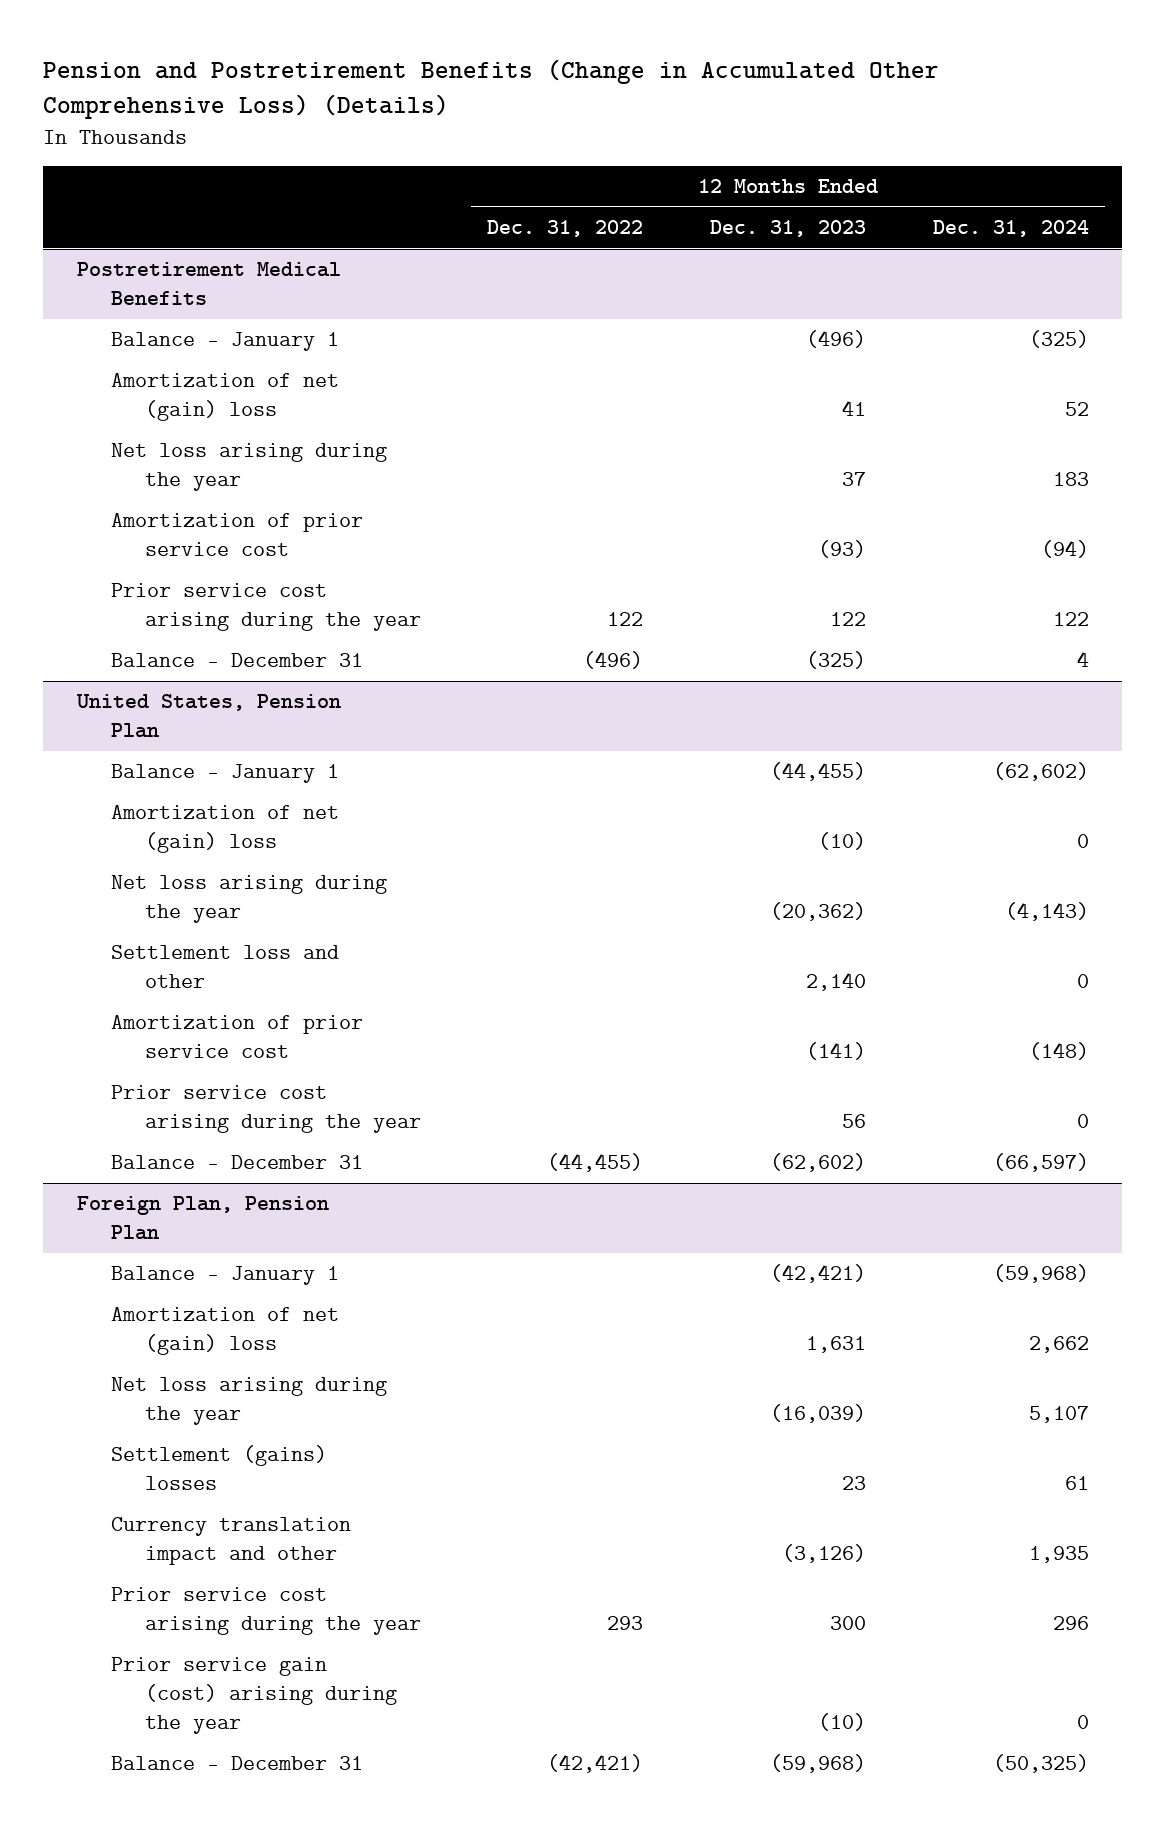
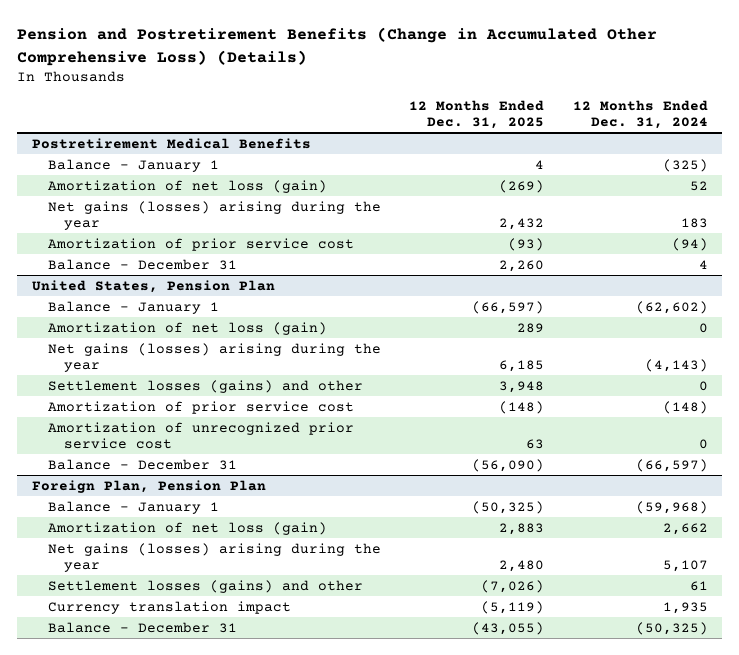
[487,220,644,238] Dec. 31, 2022 -> none
[709,220,866,238] Dec. 31, 2023 -> none
none -> [409,99,545,130] 12 Months Ended Dec. 31, 2025
[110,373,339,422] Amortization of net (gain) loss -> [47,179,327,193] Amortization of net loss (gain)
[110,443,387,492] Net loss arising during the year -> [47,200,381,231] Net gains (losses) arising during the year
[110,583,421,632] Prior service cost arising during the year -> none
[110,805,339,854] Amortization of net (gain) loss -> [47,321,327,335] Amortization of net loss (gain)
[110,875,387,924] Net loss arising during the year -> [47,342,381,373] Net gains (losses) arising during the year
[110,945,339,989] Settlement loss and other -> [47,379,363,393] Settlement losses (gains) and other
[110,1085,421,1134] Prior service cost arising during the year -> none
none -> [47,421,354,450] Amortization of unrecognized prior service cost
[110,1587,421,1636] Prior service cost arising during the year -> none
[110,1657,397,1735] Prior service gain (cost) arising during the year -> none
[110,1307,339,1356] Amortization of net (gain) loss -> [47,521,327,535] Amortization of net loss (gain)
[110,1377,387,1426] Net loss arising during the year -> [47,542,381,573] Net gains (losses) arising during the year
[110,1445,327,1491] Settlement (gains) losses -> [47,579,363,593] Settlement losses (gains) and other
[110,1517,351,1566] Currency translation impact and other -> [47,600,291,614] Currency translation impact

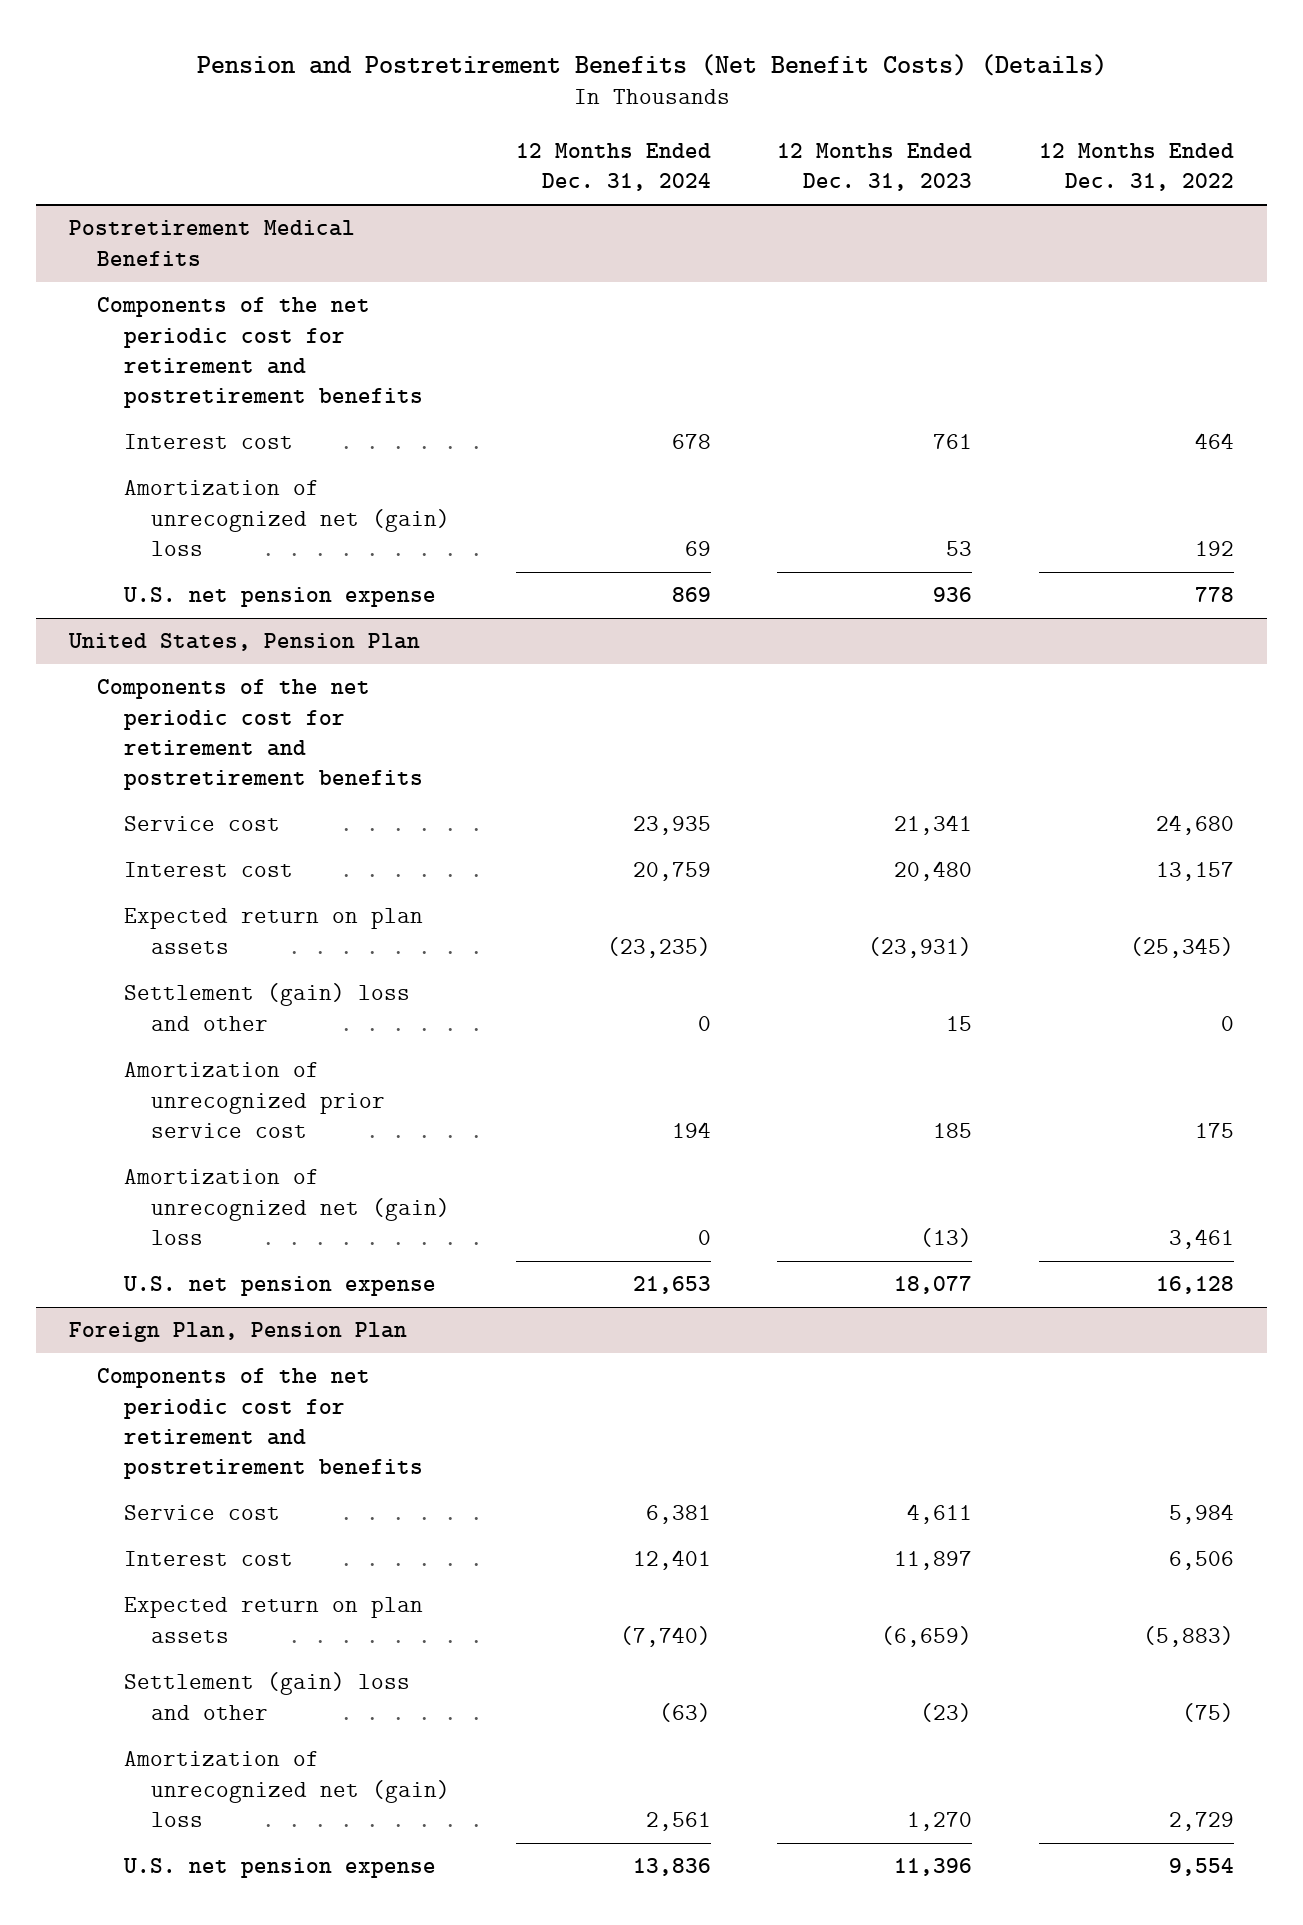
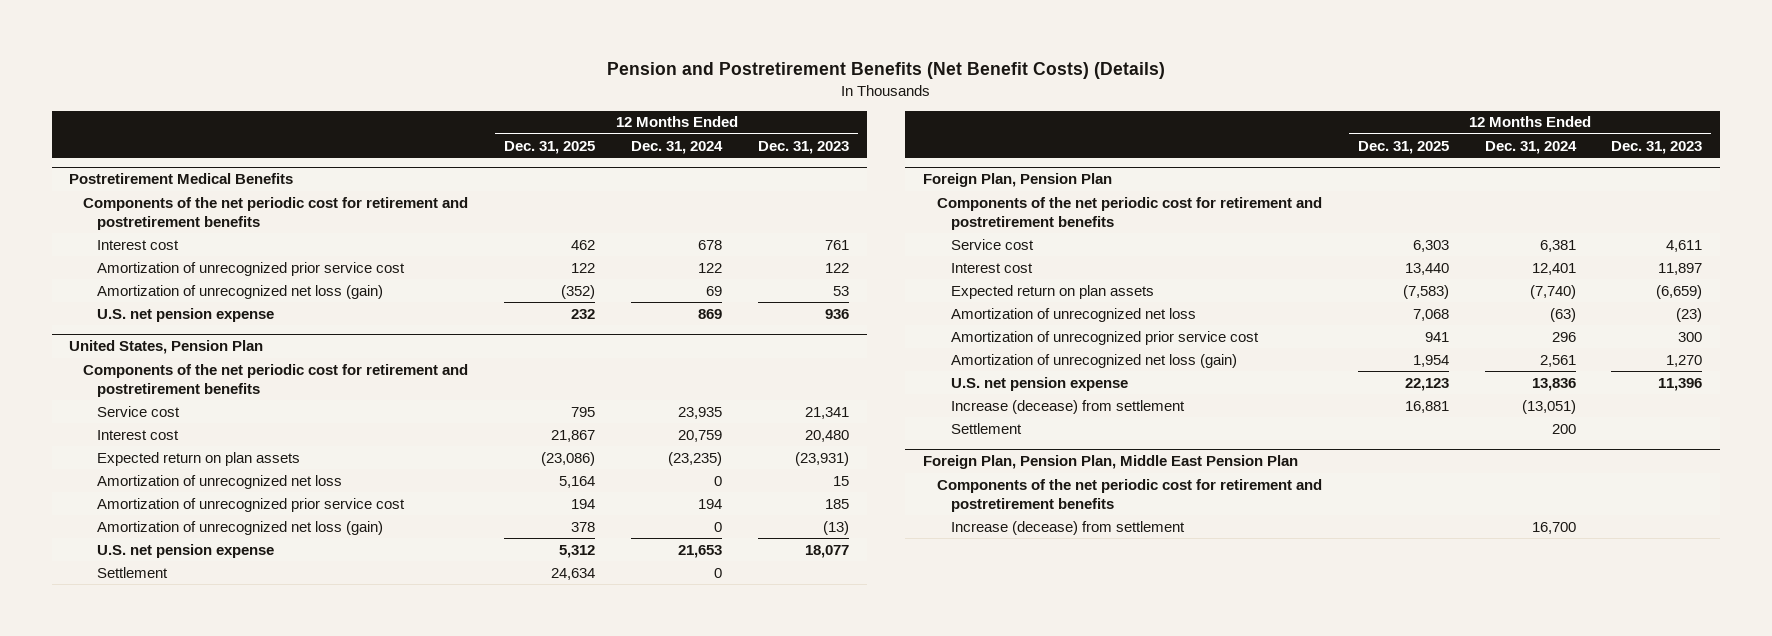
[1038,143,1234,192] 12 Months Ended Dec. 31, 2022 -> none
none -> [504,140,596,154] Dec. 31, 2025
none -> [97,261,406,276] Amortization of unrecognized prior service cost
[123,480,451,556] Amortization of unrecognized net (gain) loss -> [97,284,384,299] Amortization of unrecognized net loss (gain)
[123,983,410,1031] Settlement (gain) loss and other -> [97,474,343,489] Amortization of unrecognized net loss
[123,1169,451,1245] Amortization of unrecognized net (gain) loss -> [97,520,384,535] Amortization of unrecognized net loss (gain)
none -> [97,566,169,578] Settlement
[123,1672,410,1720] Settlement (gain) loss and other -> [950,307,1196,322] Amortization of unrecognized net loss
none -> [950,330,1259,345] Amortization of unrecognized prior service cost
[123,1751,451,1827] Amortization of unrecognized net (gain) loss -> [950,353,1237,368] Amortization of unrecognized net loss (gain)
none -> [950,399,1185,414] Increase (decease) from settlement
none -> [950,422,1022,434] Settlement
none -> [922,455,1298,470] Foreign Plan, Pension Plan, Middle East Pension Plan
none -> [936,478,1322,512] Components of the net periodic cost for retirement and postretirement benefits
none -> [950,520,1185,535] Increase (decease) from settlement

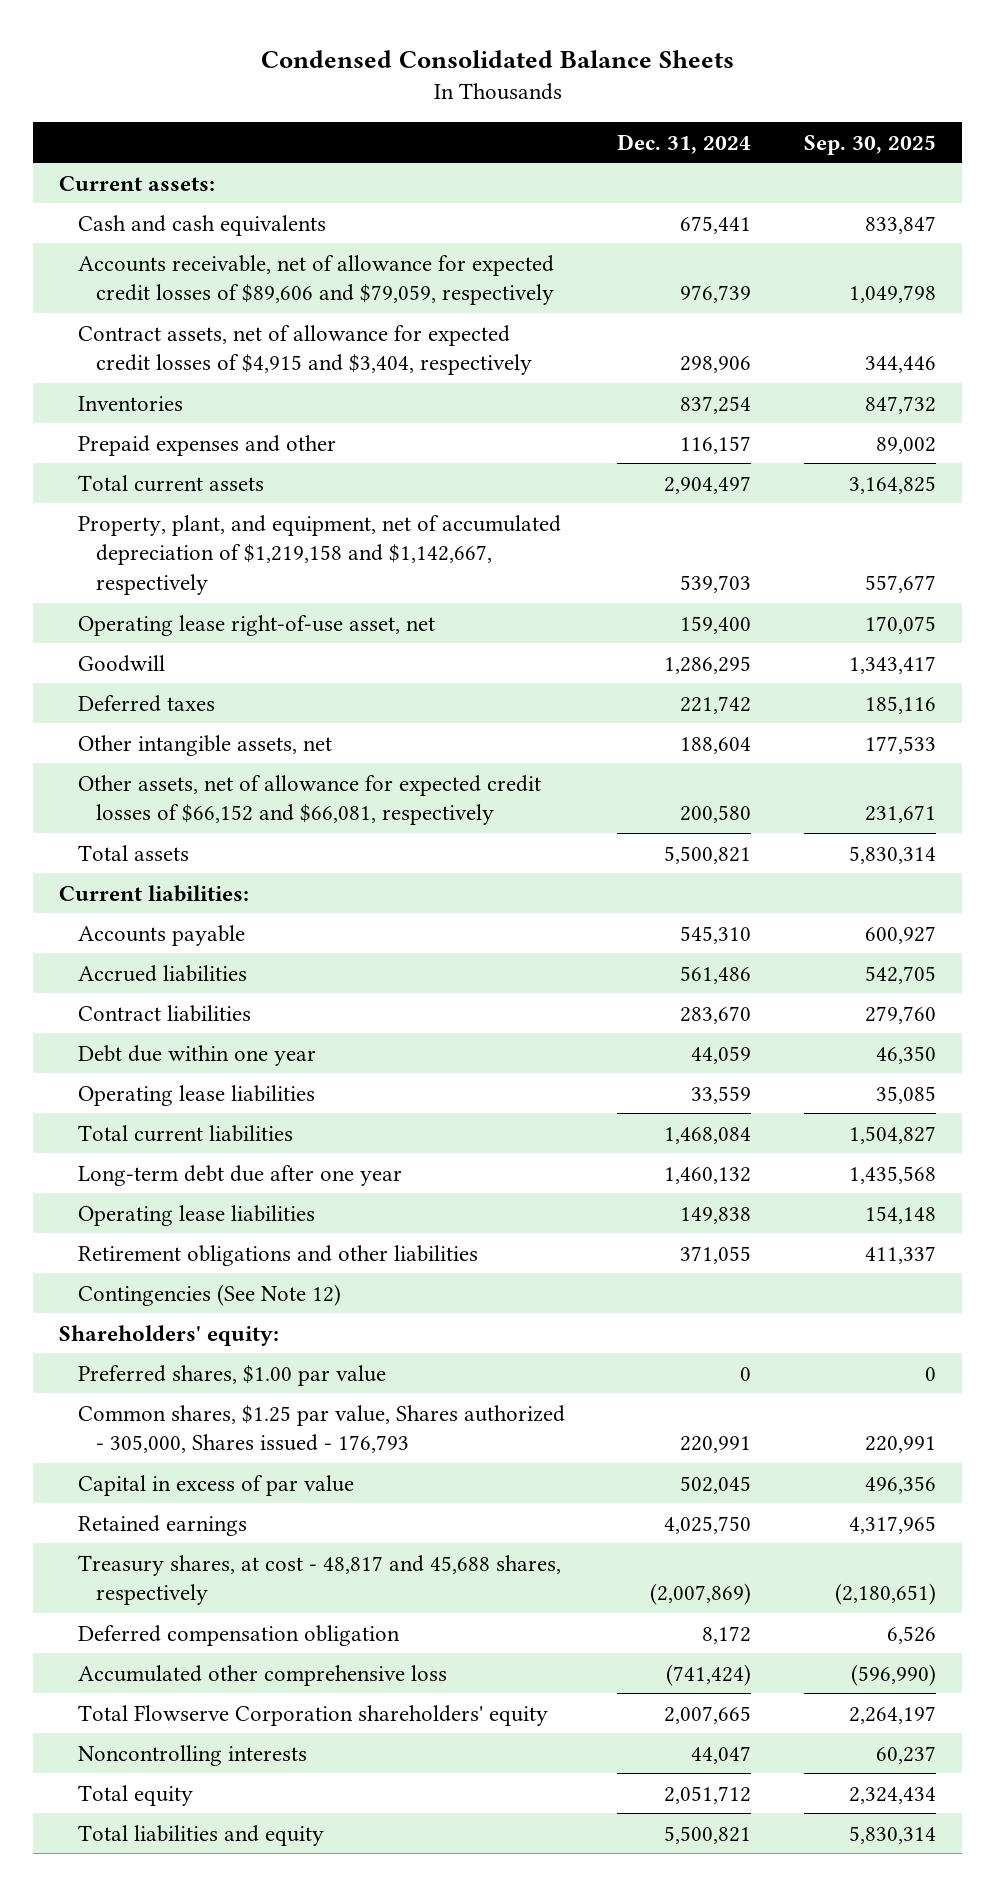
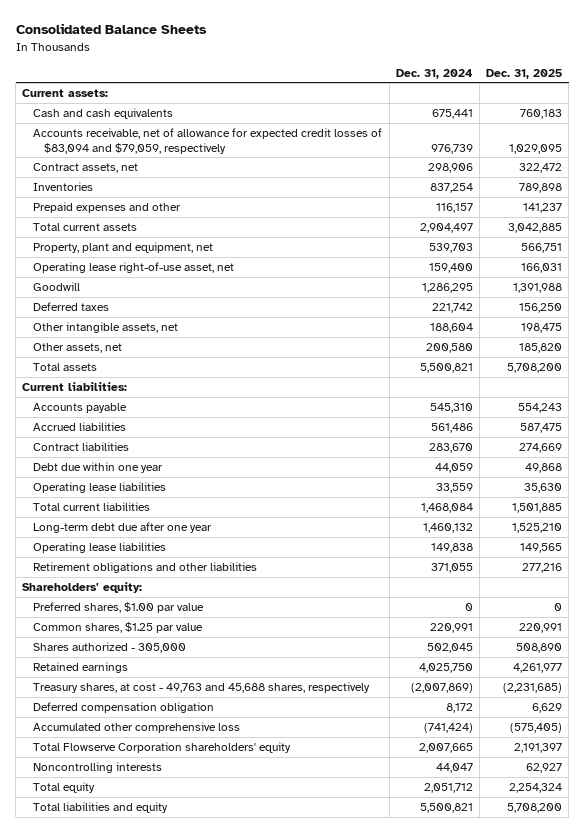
[260,50,734,69] Condensed Consolidated Balance Sheets -> [15,23,207,35] Consolidated Balance Sheets
[803,134,936,155] Sep. 30, 2025 -> none
none -> [486,68,563,79] Dec. 31, 2025
[77,254,555,306] Accounts receivable, net of allowance for expected credit losses of $89,606 and $79,059, respectively -> [33,127,383,154] Accounts receivable, net of allowance for expected credit losses of $83,094 and $79,059, respectively
[77,324,533,376] Contract assets, net of allowance for expected credit losses of $4,915 and $3,404, respectively -> [33,162,139,173] Contract assets, net
[77,514,561,595] Property, plant, and equipment, net of accumulated depreciation of $1,219,158 and $1,142,667, respectively -> [33,241,214,253] Property, plant and equipment, net
[77,774,541,826] Other assets, net of allowance for expected credit losses of $66,152 and $66,081, respectively -> [33,342,123,353] Other assets, net
[77,1283,341,1306] Contingencies (See Note 12) -> none
[77,1404,565,1454] Common shares, $1.25 par value, Shares authorized - 305,000, Shares issued - 176,793 -> [33,621,204,633] Common shares, $1.25 par value
[77,1474,354,1496] Capital in excess of par value -> [33,641,187,653] Shares authorized - 305,000
[77,1554,561,1606] Treasury shares, at cost - 48,817 and 45,688 shares, respectively -> [33,681,371,693] Treasury shares, at cost - 49,763 and 45,688 shares, respectively

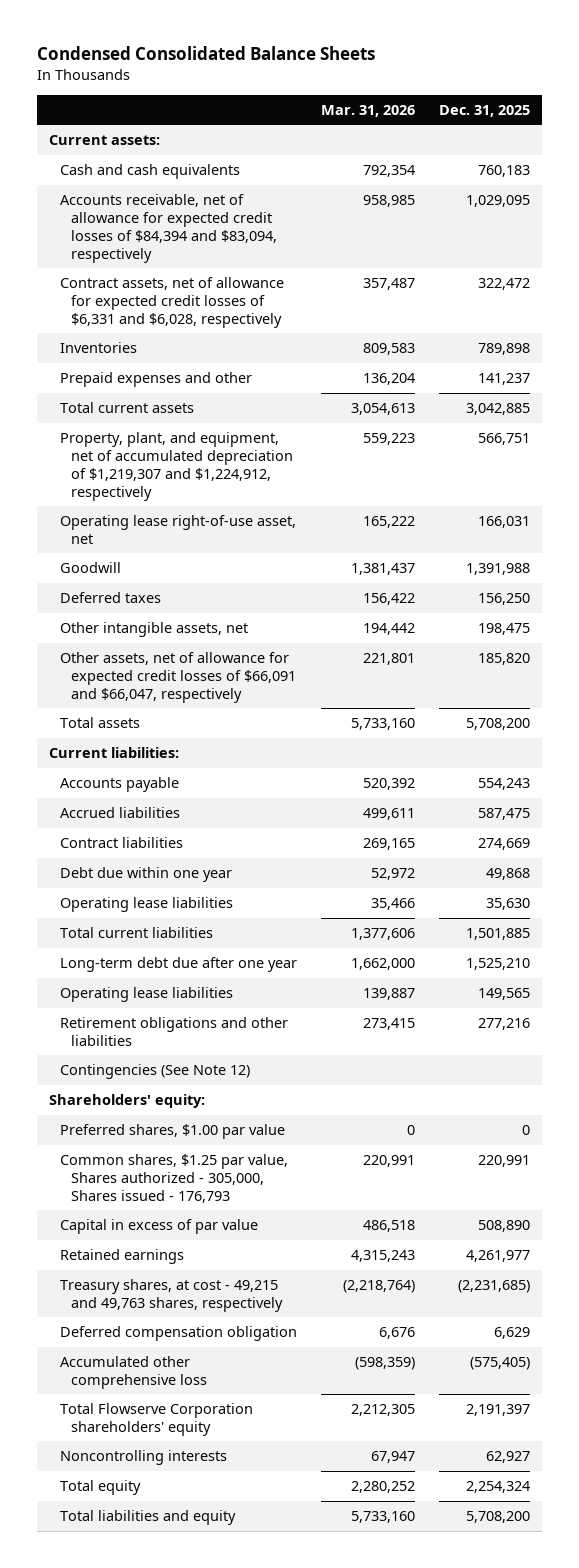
[15,23,207,35] Consolidated Balance Sheets -> [37,46,376,61] Condensed Consolidated Balance Sheets
[395,68,473,79] Dec. 31, 2024 -> none
none -> [320,104,415,117] Mar. 31, 2026
[33,127,383,154] Accounts receivable, net of allowance for expected credit losses of $83,094 and $79,059, respectively -> [60,194,278,263] Accounts receivable, net of allowance for expected credit losses of $84,394 and $83,094, respectively
[33,162,139,173] Contract assets, net -> [60,277,285,328] Contract assets, net of allowance for expected credit losses of $6,331 and $6,028, respectively
[33,241,214,253] Property, plant and equipment, net -> [60,432,294,501] Property, plant, and equipment, net of accumulated depreciation of $1,219,307 and $1,224,912, respectively
[33,342,123,353] Other assets, net -> [60,652,297,703] Other assets, net of allowance for expected credit losses of $66,091 and $66,047, respectively
none -> [60,1064,251,1080] Contingencies (See Note 12)
[33,621,204,633] Common shares, $1.25 par value -> [60,1154,289,1203] Common shares, $1.25 par value, Shares authorized - 305,000, Shares issued - 176,793
[33,641,187,653] Shares authorized - 305,000 -> [60,1219,259,1235] Capital in excess of par value
[33,681,371,693] Treasury shares, at cost - 49,763 and 45,688 shares, respectively -> [60,1279,284,1313] Treasury shares, at cost - 49,215 and 49,763 shares, respectively

